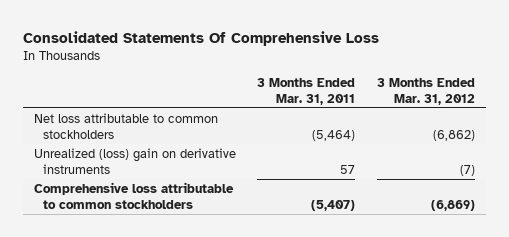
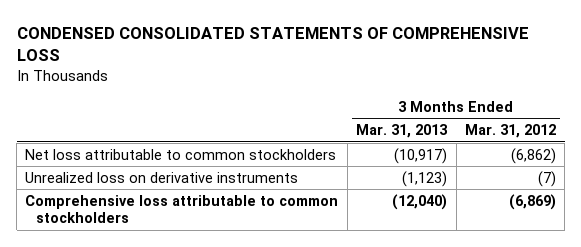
[22,30,379,46] Consolidated Statements Of Comprehensive Loss -> [16,26,529,62] CONDENSED CONSOLIDATED STATEMENTS OF COMPREHENSIVE LOSS
[257,78,356,105] 3 Months Ended Mar. 31, 2011 -> none
none -> [356,124,449,139] Mar. 31, 2013
[33,147,236,174] Unrealized (loss) gain on derivative instruments -> [25,171,299,183] Unrealized loss on derivative instruments

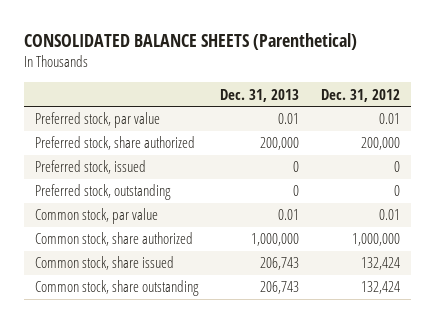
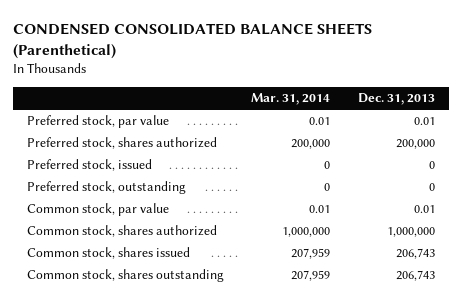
[23,33,357,51] CONSOLIDATED BALANCE SHEETS (Parenthetical) -> [12,22,372,60] CONDENSED CONSOLIDATED BALANCE SHEETS (Parenthetical)
[321,88,401,102] Dec. 31, 2012 -> none
none -> [251,93,331,106] Mar. 31, 2014
[34,136,195,151] Preferred stock, share authorized -> [26,137,217,150] Preferred stock, shares authorized
[34,232,193,247] Common stock, share authorized -> [26,225,217,238] Common stock, shares authorized
[34,256,174,271] Common stock, share issued -> [26,247,190,260] Common stock, shares issued
[34,280,199,297] Common stock, share outstanding -> [26,269,224,283] Common stock, shares outstanding

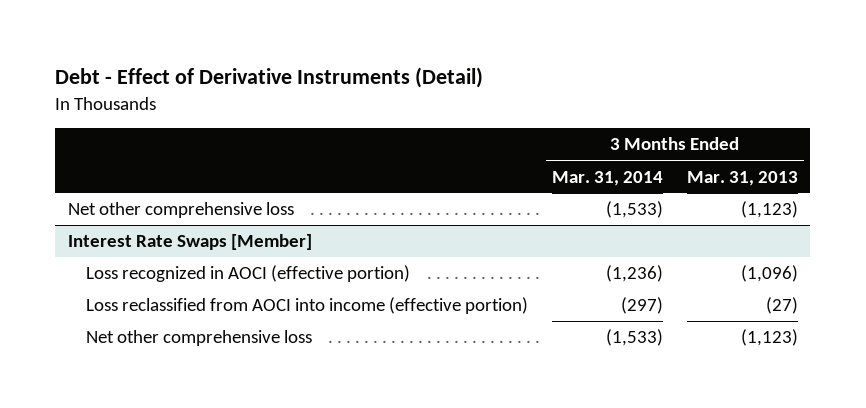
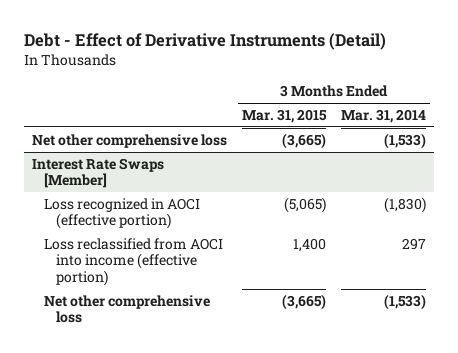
[687,170,799,186] Mar. 31, 2013 -> none
none -> [241,109,327,124] Mar. 31, 2015
[605,265,663,283] (1,236) -> [384,196,427,213] (1,830)
[620,297,663,315] (297) -> [402,237,427,250] 297

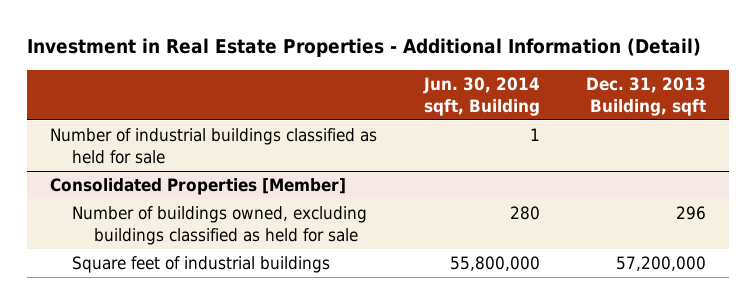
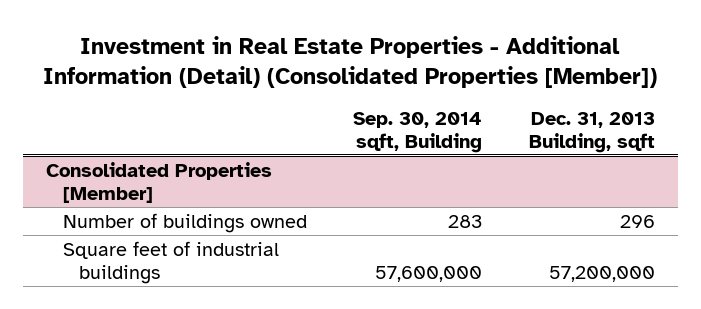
[27,37,702,57] Investment in Real Estate Properties - Additional Information (Detail) -> [43,35,658,89] Investment in Real Estate Properties - Additional Information (Detail) (Consolidated Properties [Member])
[422,76,540,116] Jun. 30, 2014 sqft, Building -> none
none -> [353,111,483,153] Sep. 30, 2014 sqft, Building
[50,128,378,164] Number of industrial buildings classified as held for sale -> none
[72,206,368,245] Number of buildings owned, excluding buildings classified as held for sale -> [62,212,307,233] Number of buildings owned

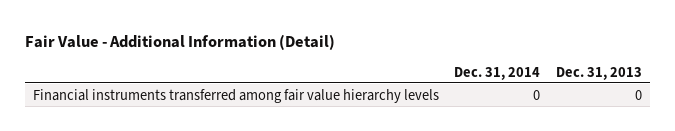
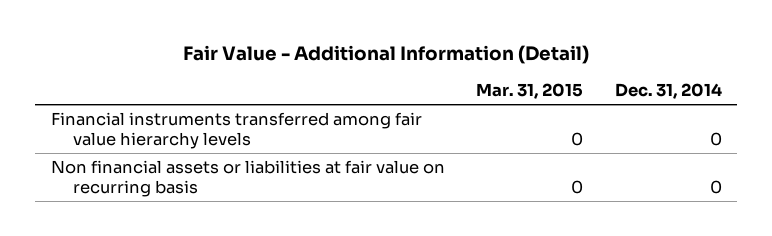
[556,66,643,80] Dec. 31, 2013 -> none
none -> [476,83,584,100] Mar. 31, 2015
none -> [50,159,445,198] Non financial assets or liabilities at fair value on recurring basis

